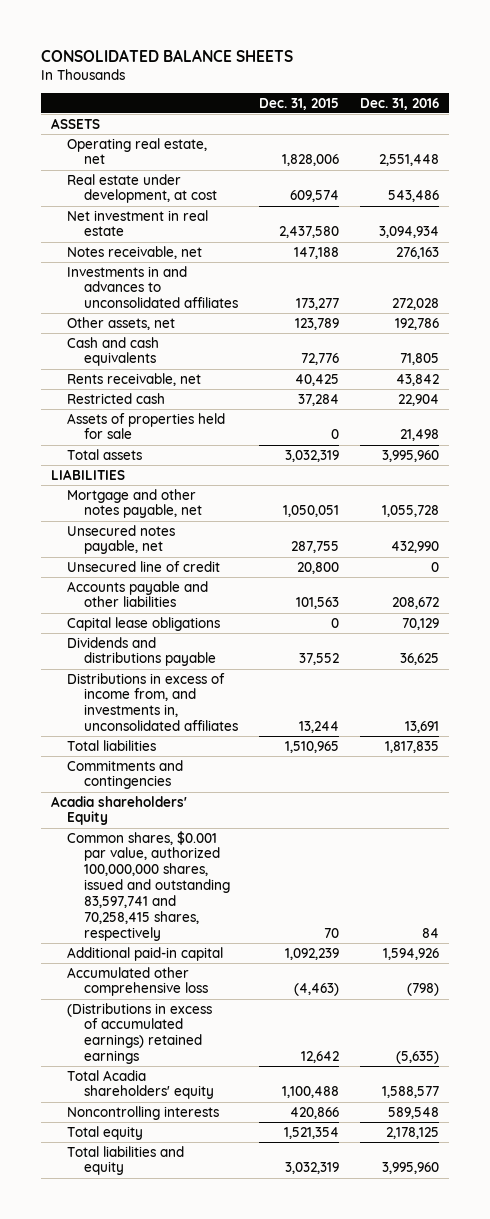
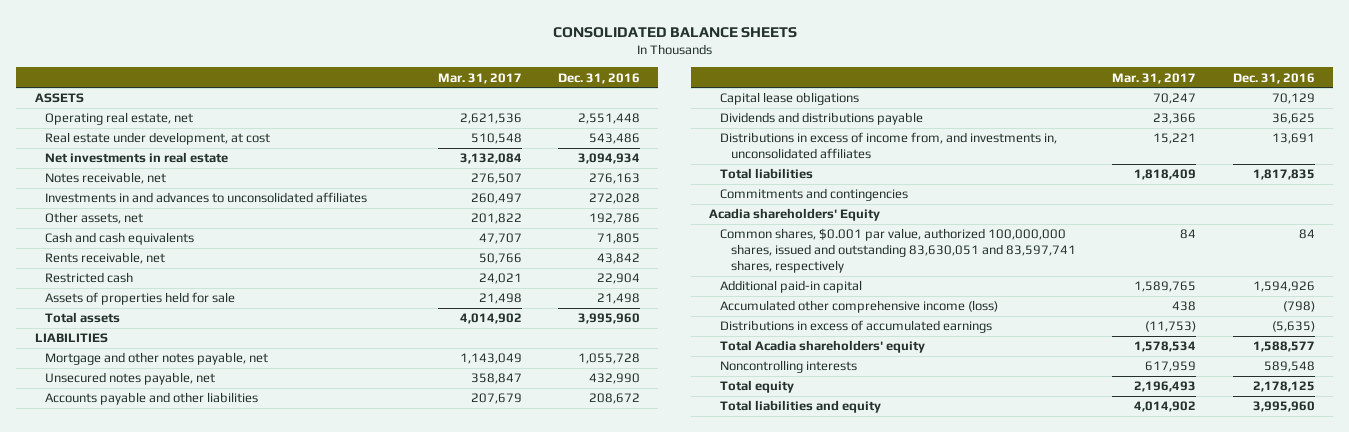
[258,97,339,110] Dec. 31, 2015 -> none
none -> [437,72,522,84] Mar. 31, 2017
[67,209,209,237] Net investment in real estate -> [45,152,229,164] Net investments in real estate
[67,560,221,572] Unsecured line of credit -> none
[67,830,230,941] Common shares, $0.001 par value, authorized 100,000,000 shares, issued and outstanding 83,597,741 and 70,258,415 shares, respectively -> [720,228,1076,274] Common shares, $0.001 par value, authorized 100,000,000 shares, issued and outstanding 83,630,051 and 83,597,741 shares, respectively
[67,966,208,997] Accumulated other comprehensive loss -> [720,300,999,314] Accumulated other comprehensive income (loss)
[67,1002,213,1065] (Distributions in excess of accumulated earnings) retained earnings -> [720,320,993,334] Distributions in excess of accumulated earnings

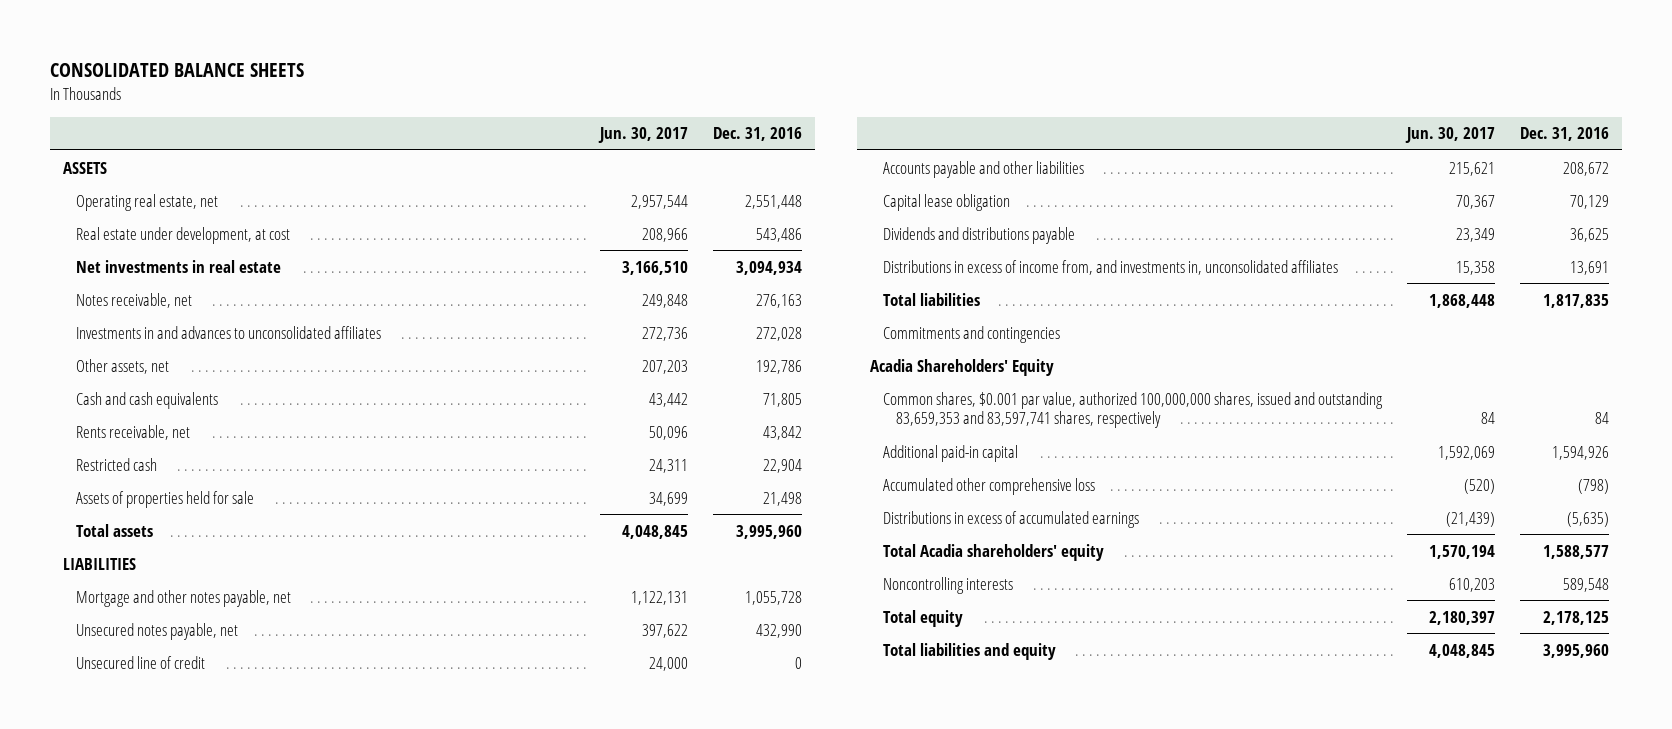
[437,72,522,84] Mar. 31, 2017 -> none
none -> [597,127,688,144] Jun. 30, 2017
none -> [75,655,205,669] Unsecured line of credit
[720,92,860,106] Capital lease obligations -> [882,193,1010,211] Capital lease obligation
[709,208,881,222] Acadia shareholders' Equity -> [870,358,1055,376] Acadia Shareholders' Equity
[720,228,1076,274] Common shares, $0.001 par value, authorized 100,000,000 shares, issued and outstanding 83,630,051 and 83,597,741 shares, respectively -> [882,391,1383,429] Common shares, $0.001 par value, authorized 100,000,000 shares, issued and outstanding 83,659,353 and 83,597,741 shares, respectively
[720,300,999,314] Accumulated other comprehensive income (loss) -> [882,477,1095,495] Accumulated other comprehensive loss

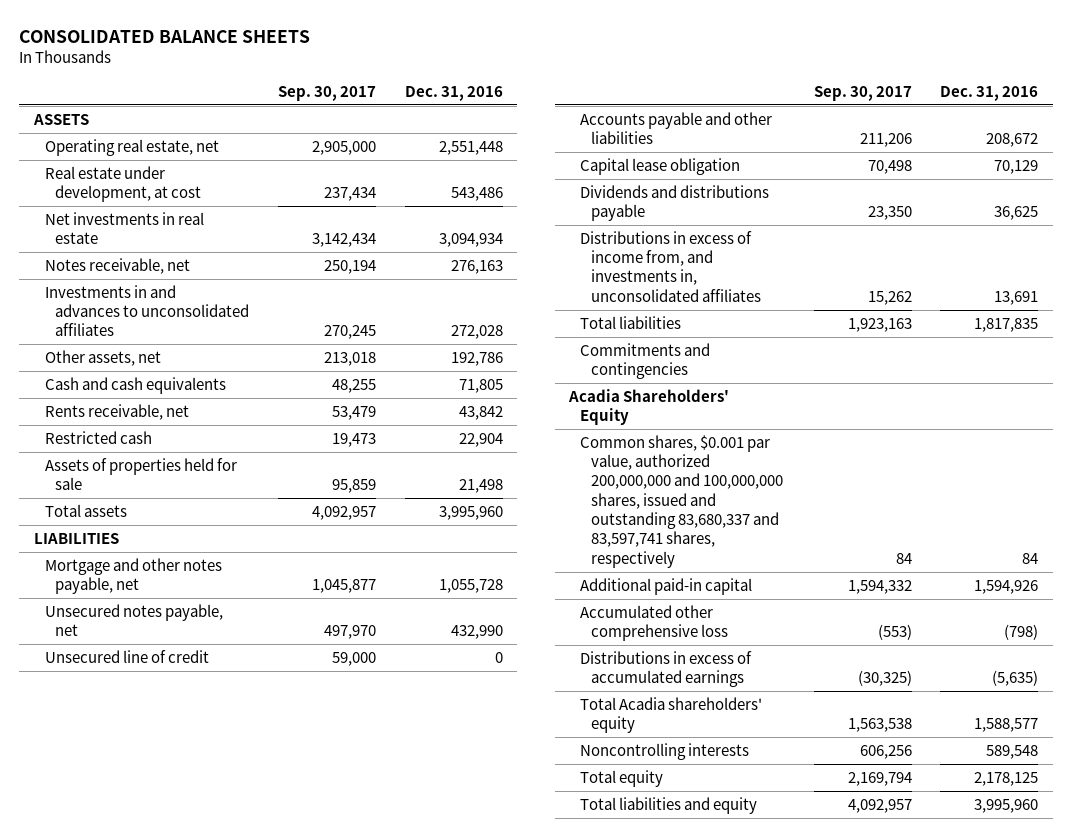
[597,127,688,144] Jun. 30, 2017 -> none
none -> [278,85,377,101] Sep. 30, 2017
[882,391,1383,429] Common shares, $0.001 par value, authorized 100,000,000 shares, issued and outstanding 83,659,353 and 83,597,741 shares, respectively -> [580,434,783,568] Common shares, $0.001 par value, authorized 200,000,000 and 100,000,000 shares, issued and outstanding 83,680,337 and 83,597,741 shares, respectively

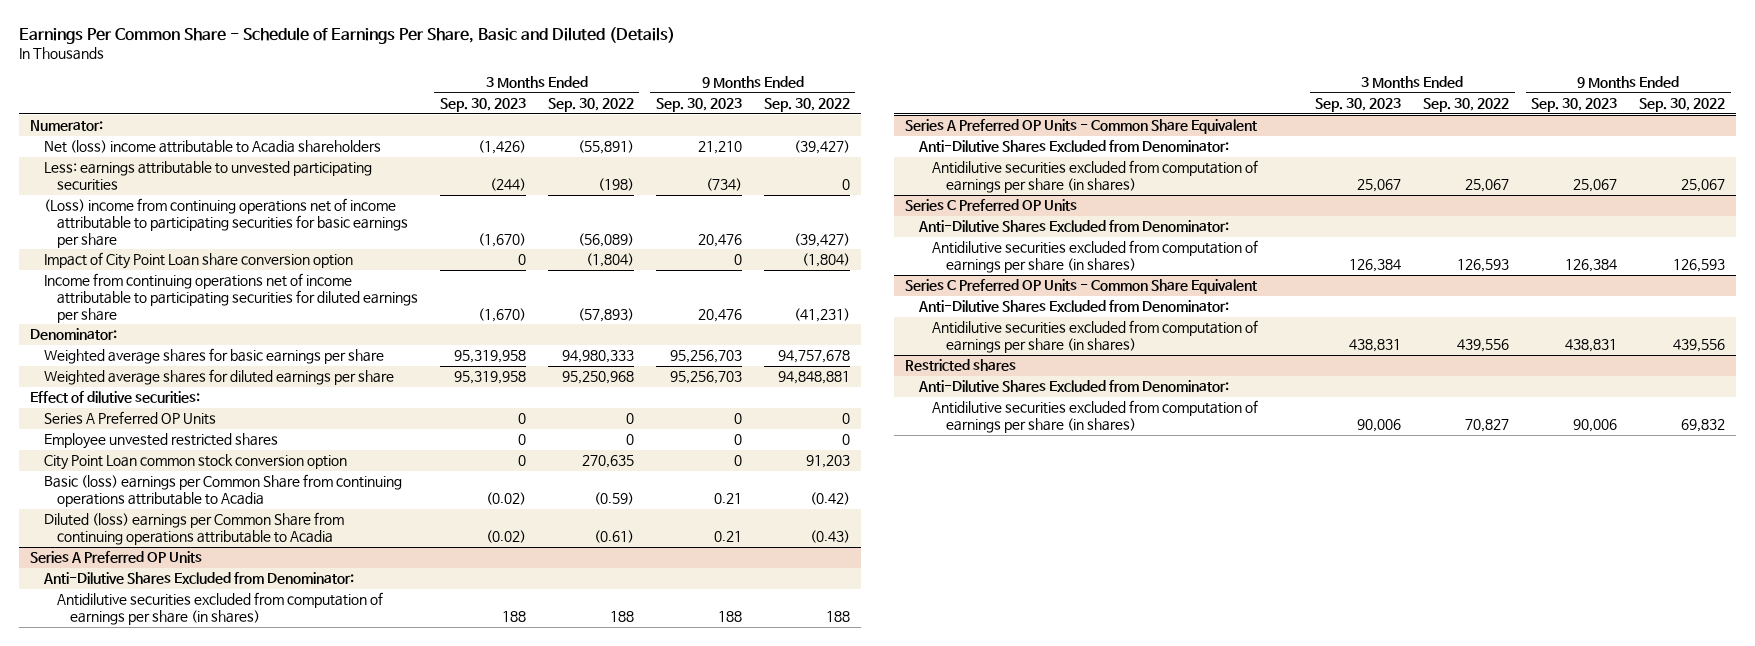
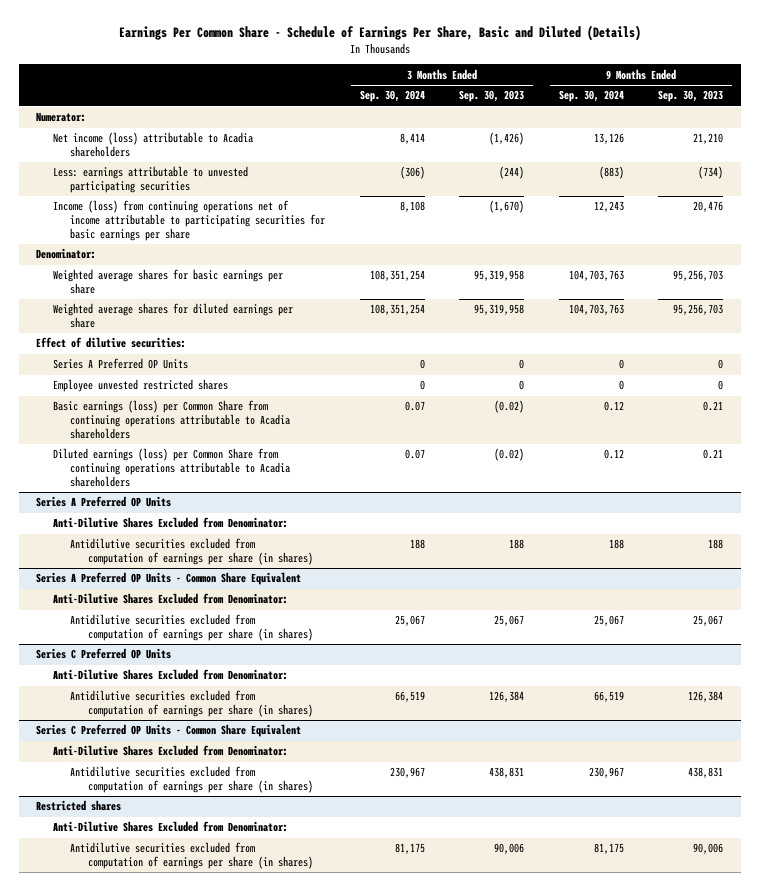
[547,97,634,112] Sep. 30, 2022 -> none
[763,97,850,112] Sep. 30, 2022 -> none
none -> [359,90,425,103] Sep. 30, 2024
none -> [558,90,624,103] Sep. 30, 2024
[43,140,381,154] Net (loss) income attributable to Acadia shareholders -> [53,132,254,158] Net income (loss) attributable to Acadia shareholders
[43,252,353,270] Impact of City Point Loan share conversion option -> none
[43,273,418,323] Income from continuing operations net of income attributable to participating securities for diluted earnings per share -> none
[43,198,408,248] (Loss) income from continuing operations net of income attributable to participating securities for basic earnings per share -> [53,200,326,242] Income (loss) from continuing operations net of income attributable to participating securities for basic earnings per share
[43,454,347,471] City Point Loan common stock conversion option -> none
[43,474,402,508] Basic (loss) earnings per Common Share from continuing operations attributable to Acadia -> [53,400,291,440] Basic earnings (loss) per Common Share from continuing operations attributable to Acadia shareholders
[43,512,344,546] Diluted (loss) earnings per Common Share from continuing operations attributable to Acadia -> [53,448,291,488] Diluted earnings (loss) per Common Share from continuing operations attributable to Acadia shareholders

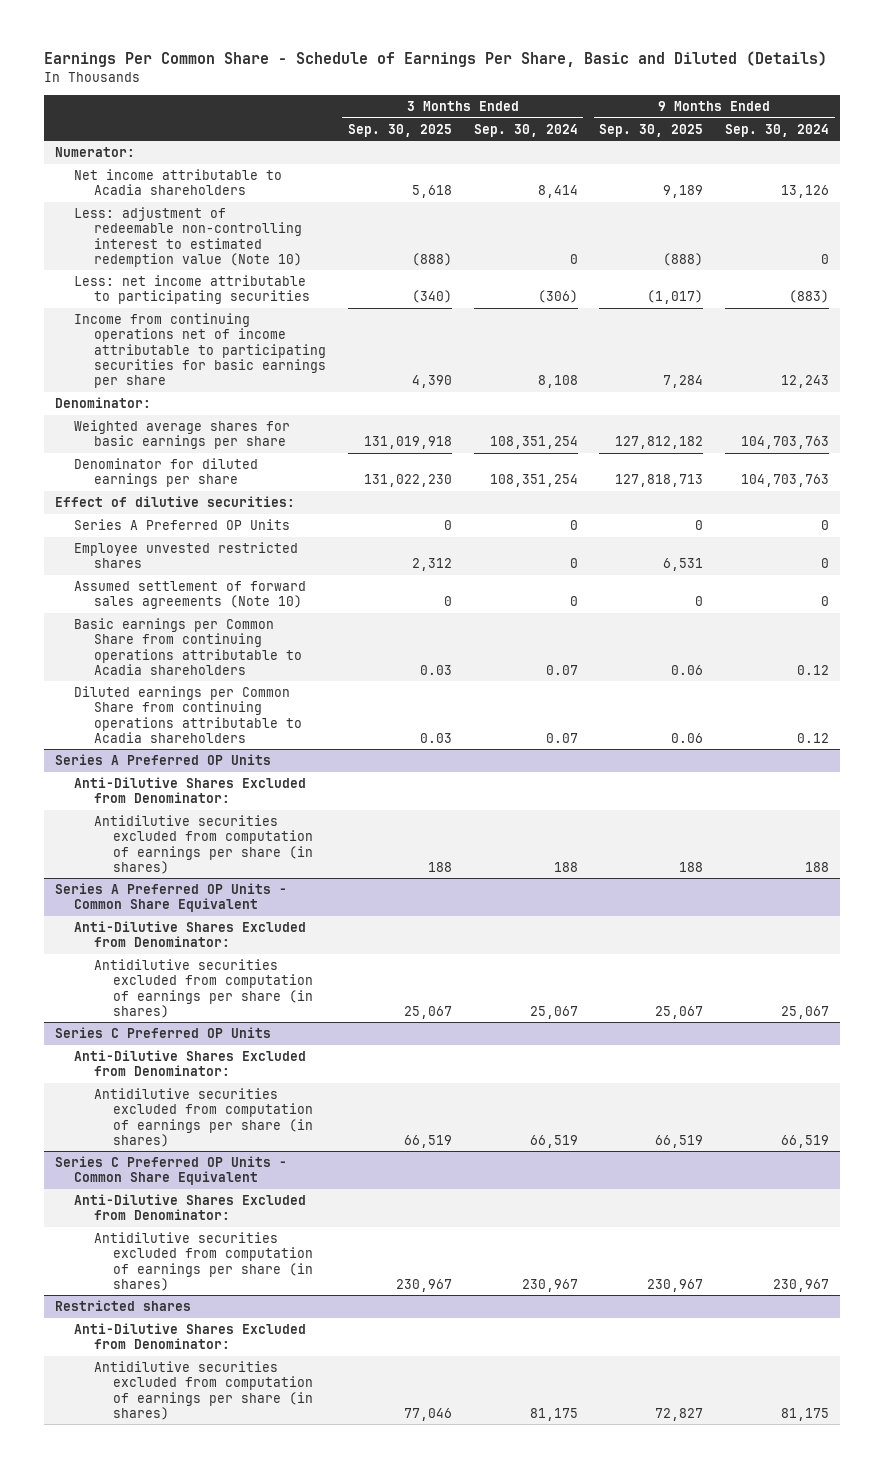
[459,90,525,103] Sep. 30, 2023 -> none
[658,90,724,103] Sep. 30, 2023 -> none
none -> [347,123,452,137] Sep. 30, 2025
none -> [599,123,704,137] Sep. 30, 2025
[53,132,254,158] Net income (loss) attributable to Acadia shareholders -> [74,169,283,196] Net income attributable to Acadia shareholders
none -> [74,207,302,267] Less: adjustment of redeemable non-controlling interest to estimated redemption value (Note 10)
[53,166,249,194] Less: earnings attributable to unvested participating securities -> [74,275,310,305] Less: net income attributable to participating securities
[53,200,326,242] Income (loss) from continuing operations net of income attributable to participating securities for basic earnings per share -> [74,313,326,388] Income from continuing operations net of income attributable to participating securities for basic earnings per share
[53,303,294,329] Weighted average shares for diluted earnings per share -> [74,458,259,488] Denominator for diluted earnings per share
none -> [74,581,307,610] Assumed settlement of forward sales agreements (Note 10)
[53,400,291,440] Basic earnings (loss) per Common Share from continuing operations attributable to Acadia shareholders -> [74,618,302,675] Basic earnings per Common Share from continuing operations attributable to Acadia shareholders
[53,448,291,488] Diluted earnings (loss) per Common Share from continuing operations attributable to Acadia shareholders -> [74,686,302,743] Diluted earnings per Common Share from continuing operations attributable to Acadia shareholders

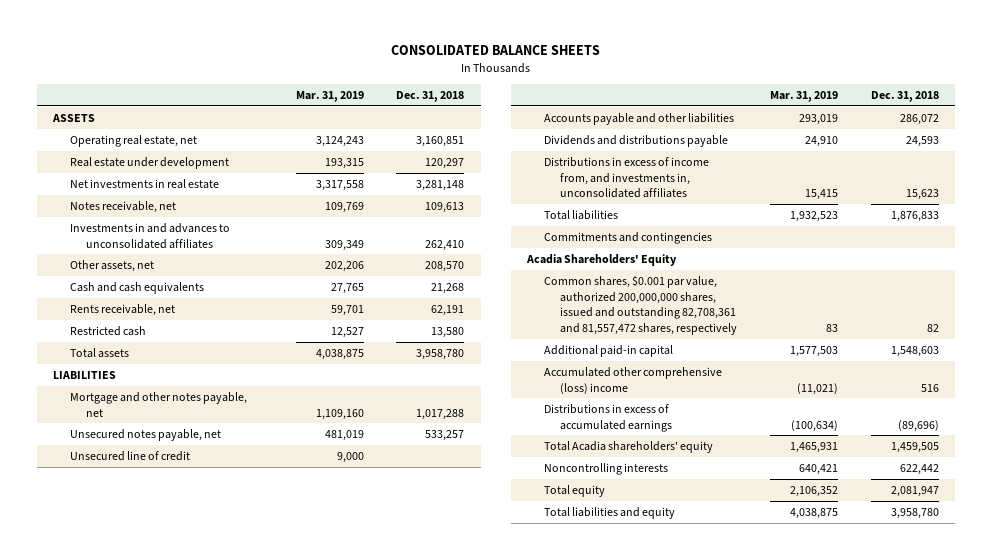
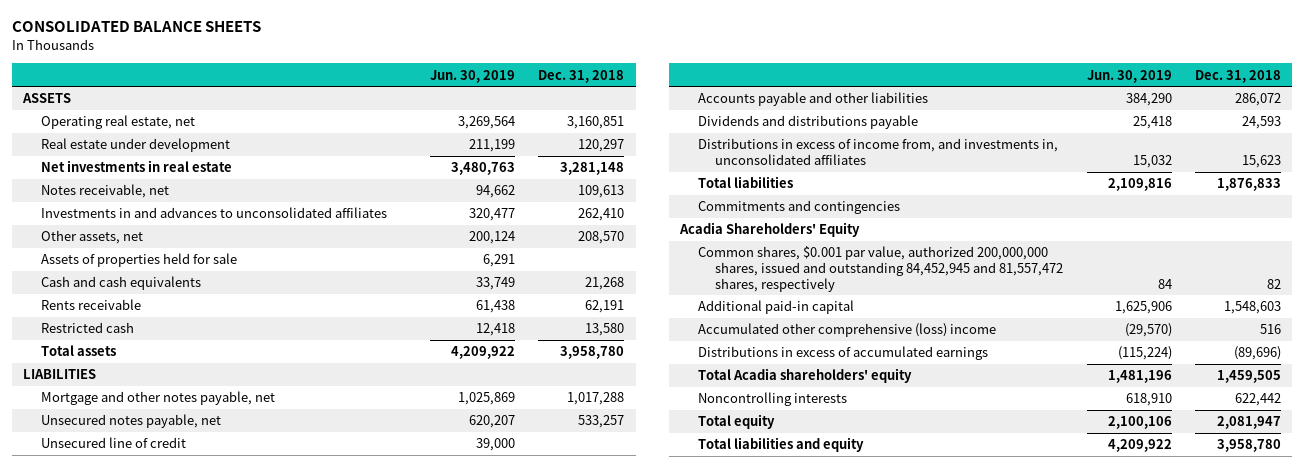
[295,90,364,102] Mar. 31, 2019 -> none
none -> [429,69,515,83] Jun. 30, 2019
none -> [40,253,237,268] Assets of properties held for sale
[69,303,175,316] Rents receivable, net -> [40,299,141,311] Rents receivable
[543,275,738,335] Common shares, $0.001 par value, authorized 200,000,000 shares, issued and outstanding 82,708,361 and 81,557,472 shares, respectively -> [697,246,1064,292] Common shares, $0.001 par value, authorized 200,000,000 shares, issued and outstanding 84,452,945 and 81,557,472 shares, respectively

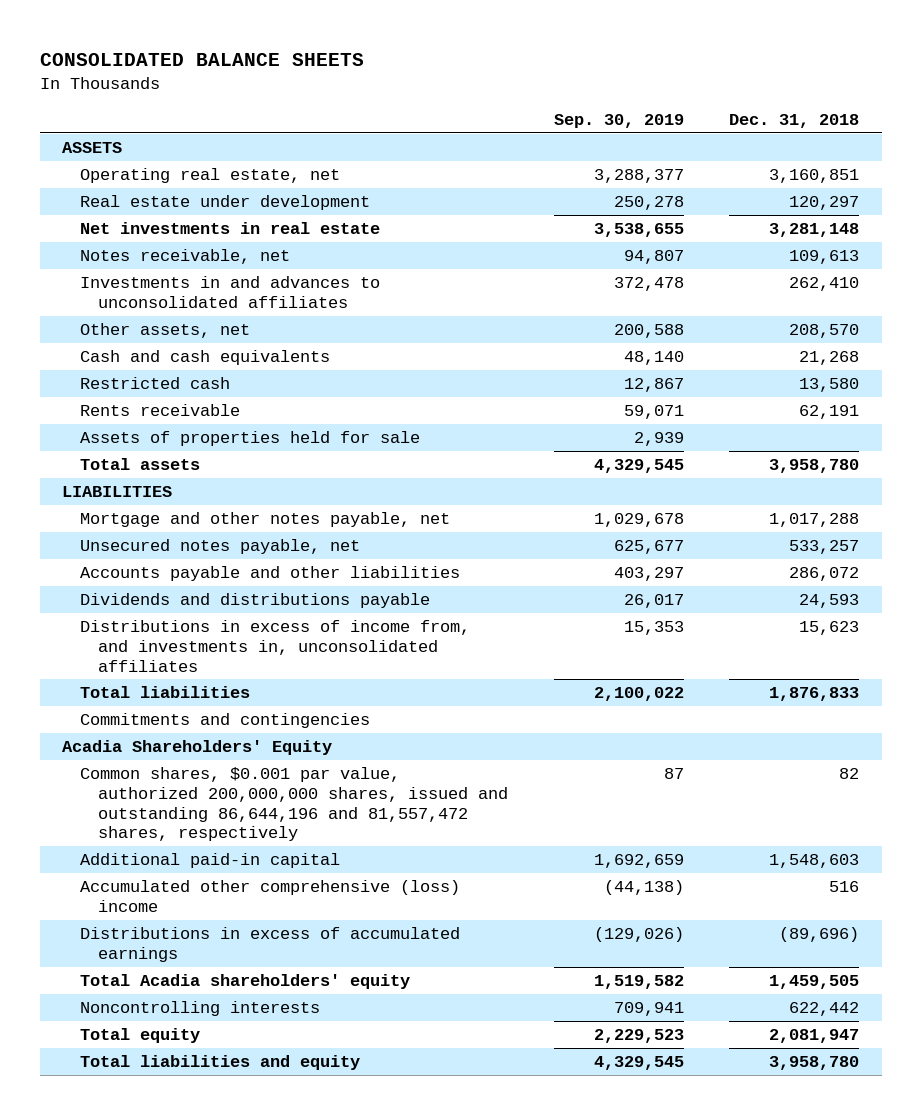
[429,69,515,83] Jun. 30, 2019 -> none
none -> [553,113,684,128] Sep. 30, 2019
[40,299,141,311] Rents receivable -> [80,404,241,417] Rents receivable
[40,253,237,268] Assets of properties held for sale -> [80,431,421,447] Assets of properties held for sale
[40,437,186,449] Unsecured line of credit -> none
[697,246,1064,292] Common shares, $0.001 par value, authorized 200,000,000 shares, issued and outstanding 84,452,945 and 81,557,472 shares, respectively -> [80,767,508,842] Common shares, $0.001 par value, authorized 200,000,000 shares, issued and outstanding 86,644,196 and 81,557,472 shares, respectively

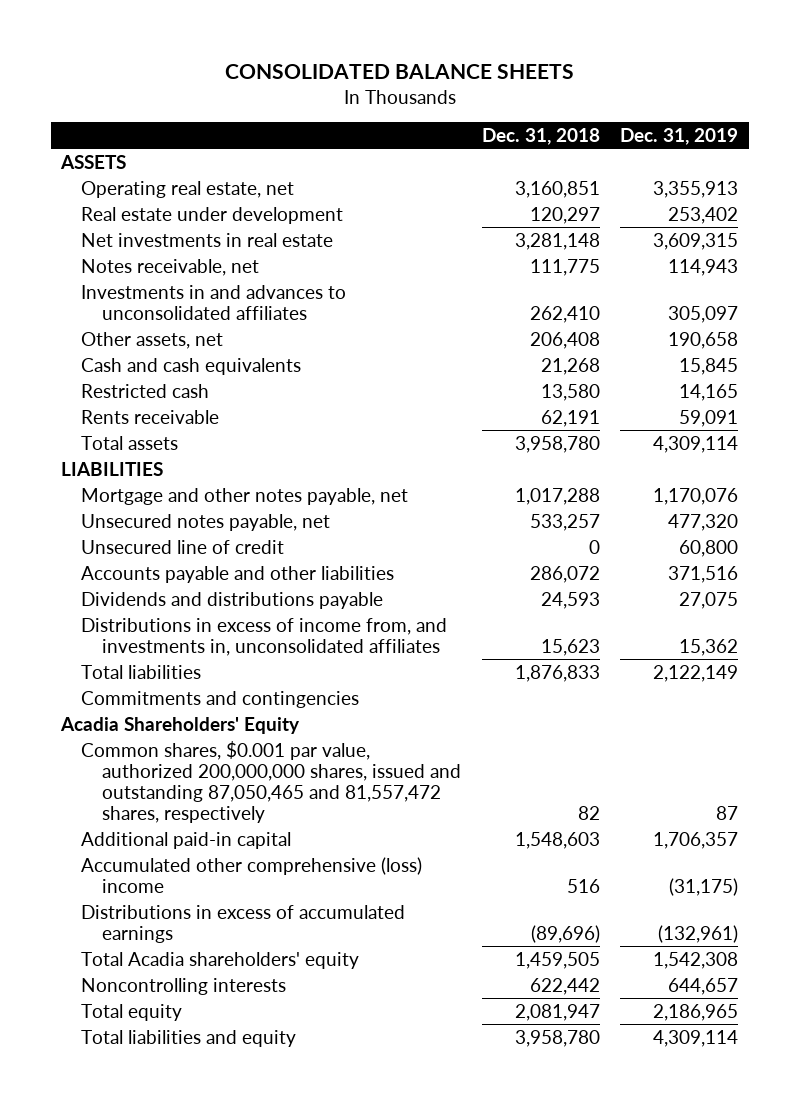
[553,113,684,128] Sep. 30, 2019 -> none
none -> [620,127,739,145] Dec. 31, 2019
[789,250,860,265] 109,613 -> [529,258,600,276] 111,775
[789,324,860,339] 208,570 -> [529,331,600,349] 206,408
[80,431,421,447] Assets of properties held for sale -> none
none -> [81,539,285,554] Unsecured line of credit
[80,767,508,842] Common shares, $0.001 par value, authorized 200,000,000 shares, issued and outstanding 86,644,196 and 81,557,472 shares, respectively -> [81,740,461,823] Common shares, $0.001 par value, authorized 200,000,000 shares, issued and outstanding 87,050,465 and 81,557,472 shares, respectively

